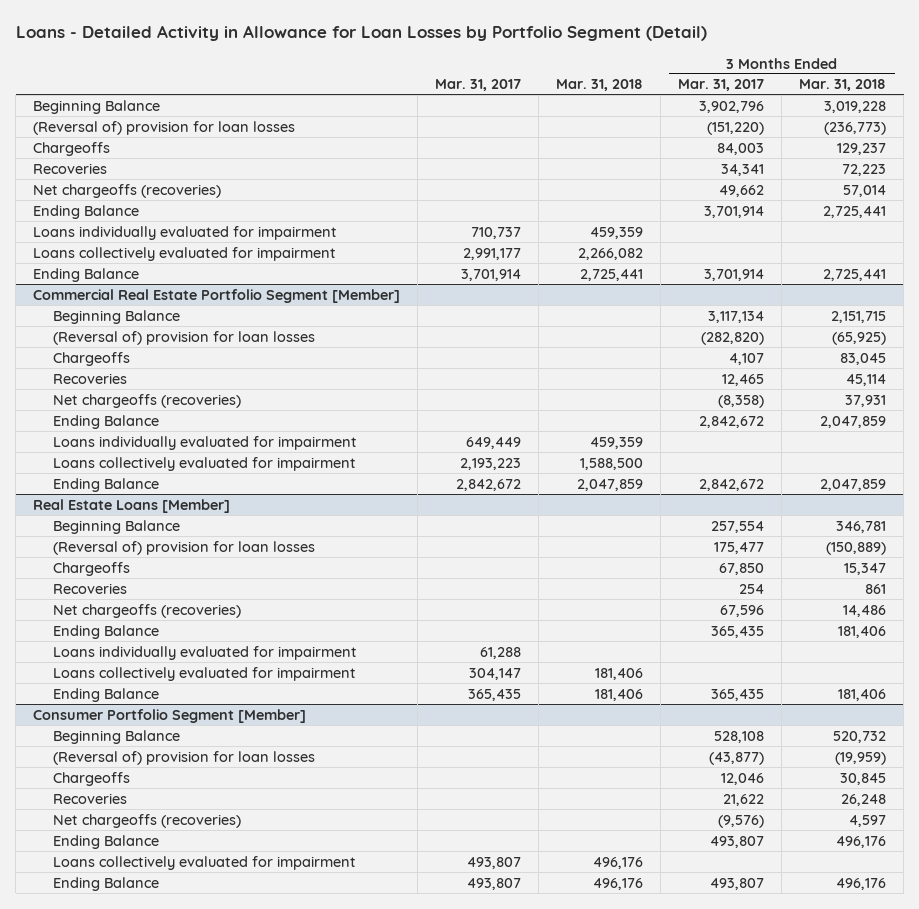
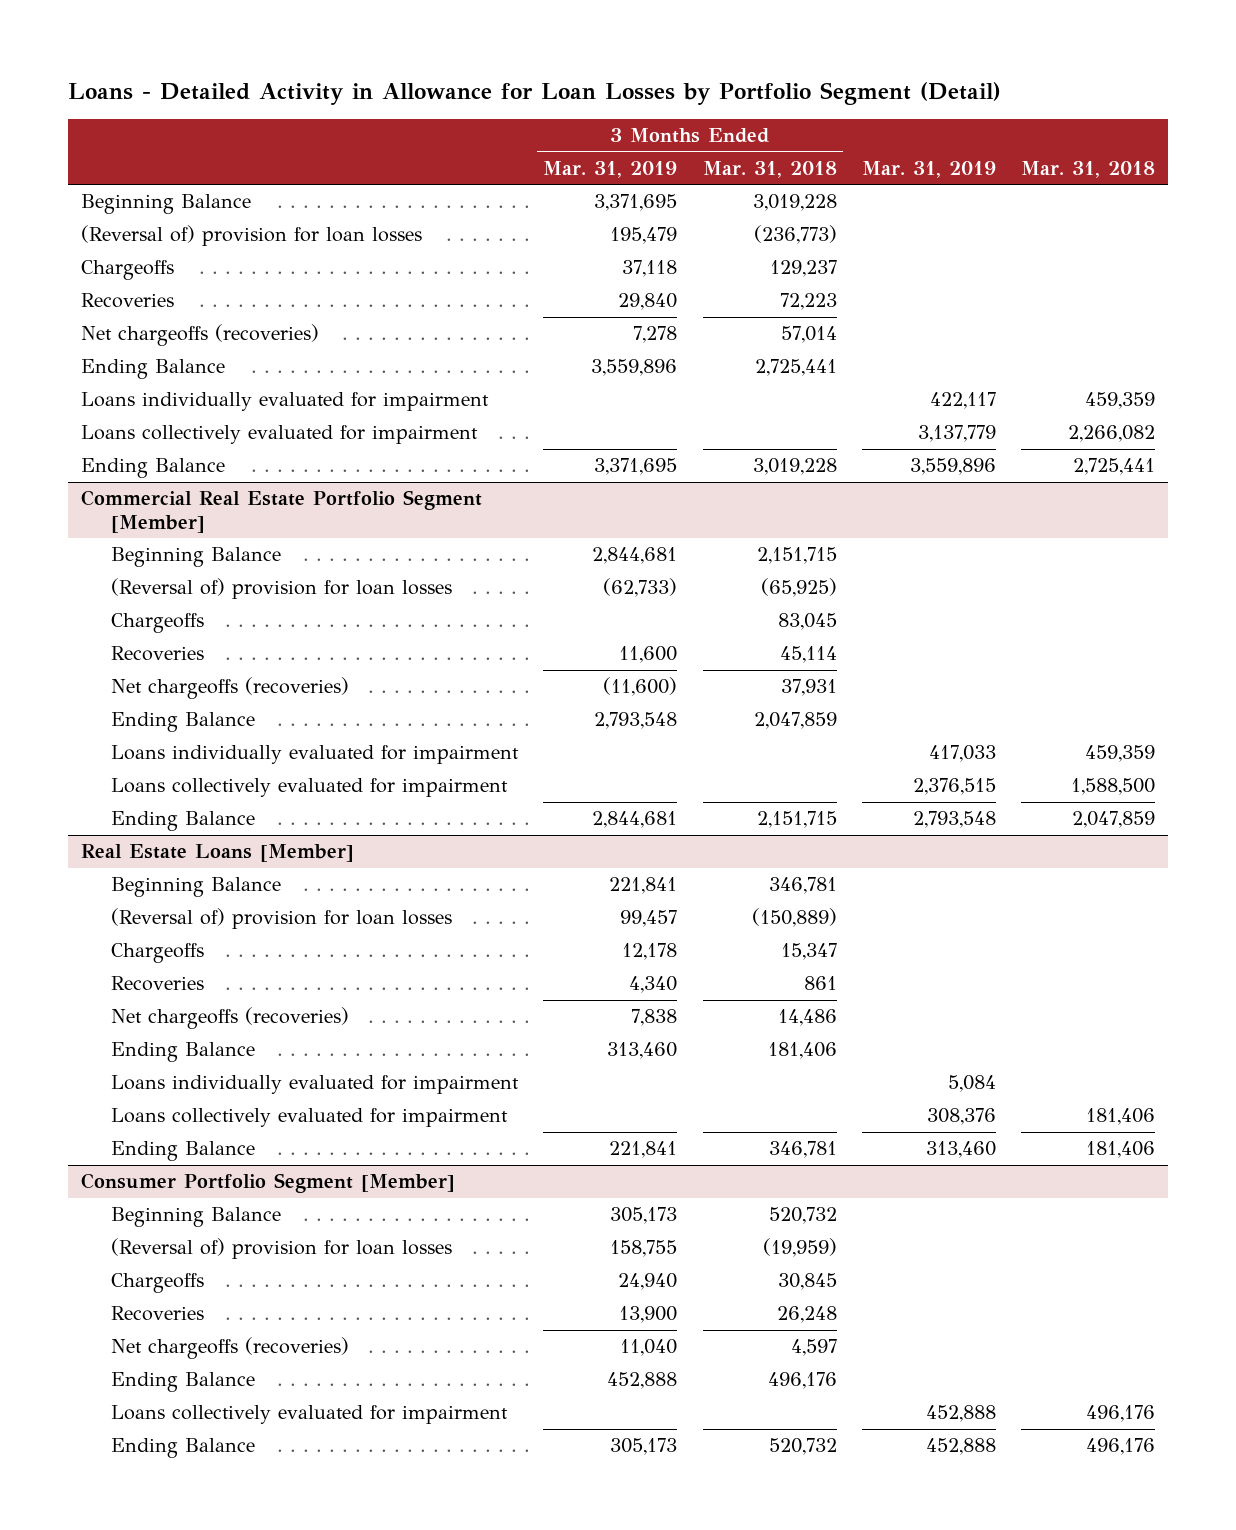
[435,79,522,92] Mar. 31, 2017 -> none
[678,79,765,92] Mar. 31, 2017 -> none
none -> [543,160,678,178] Mar. 31, 2019
none -> [861,160,996,178] Mar. 31, 2019
[823,268,887,281] 2,725,441 -> [752,458,837,476] 3,019,228
[820,478,887,491] 2,047,859 -> [756,811,837,829] 2,151,715
[838,688,887,701] 181,406 -> [768,1141,837,1159] 346,781
[836,877,887,890] 496,176 -> [768,1438,837,1456] 520,732

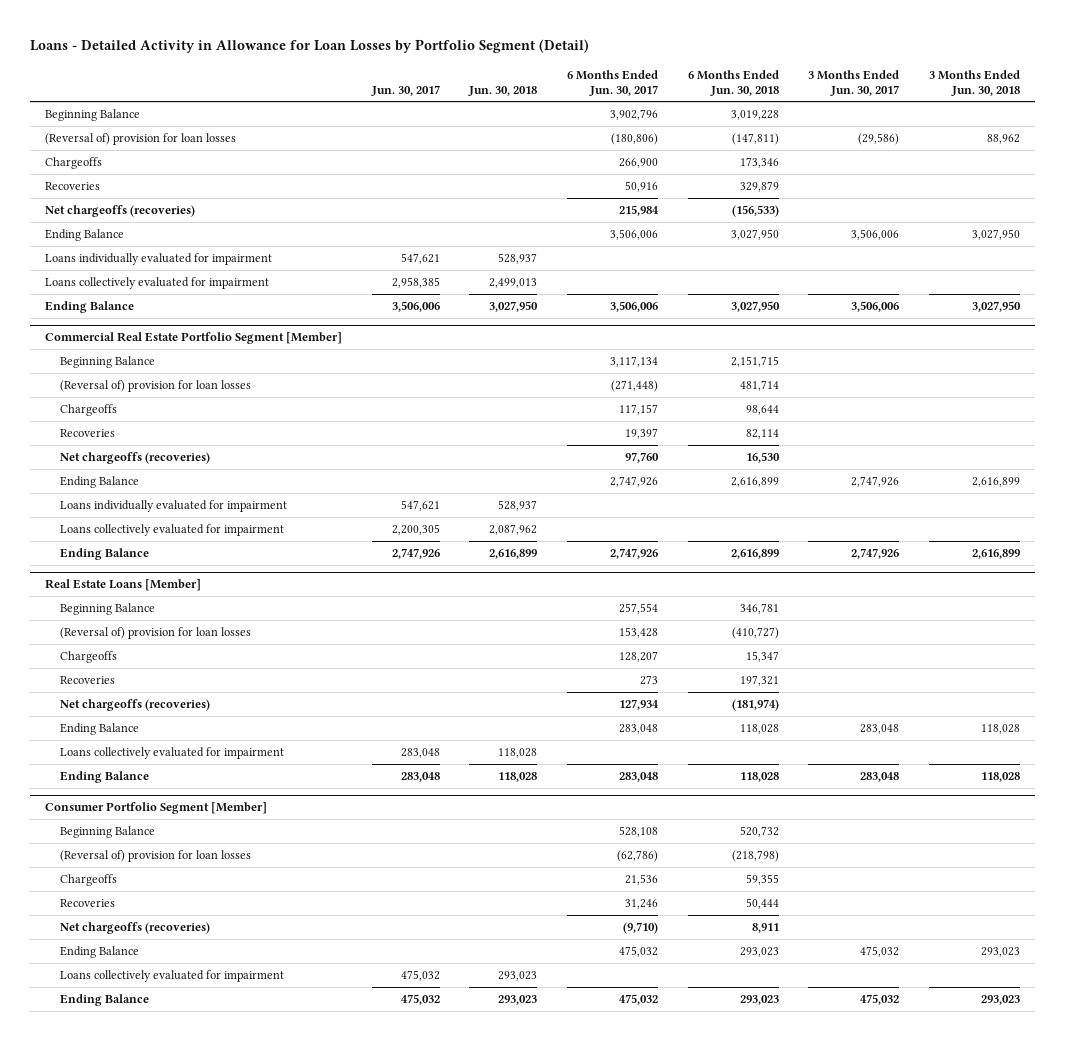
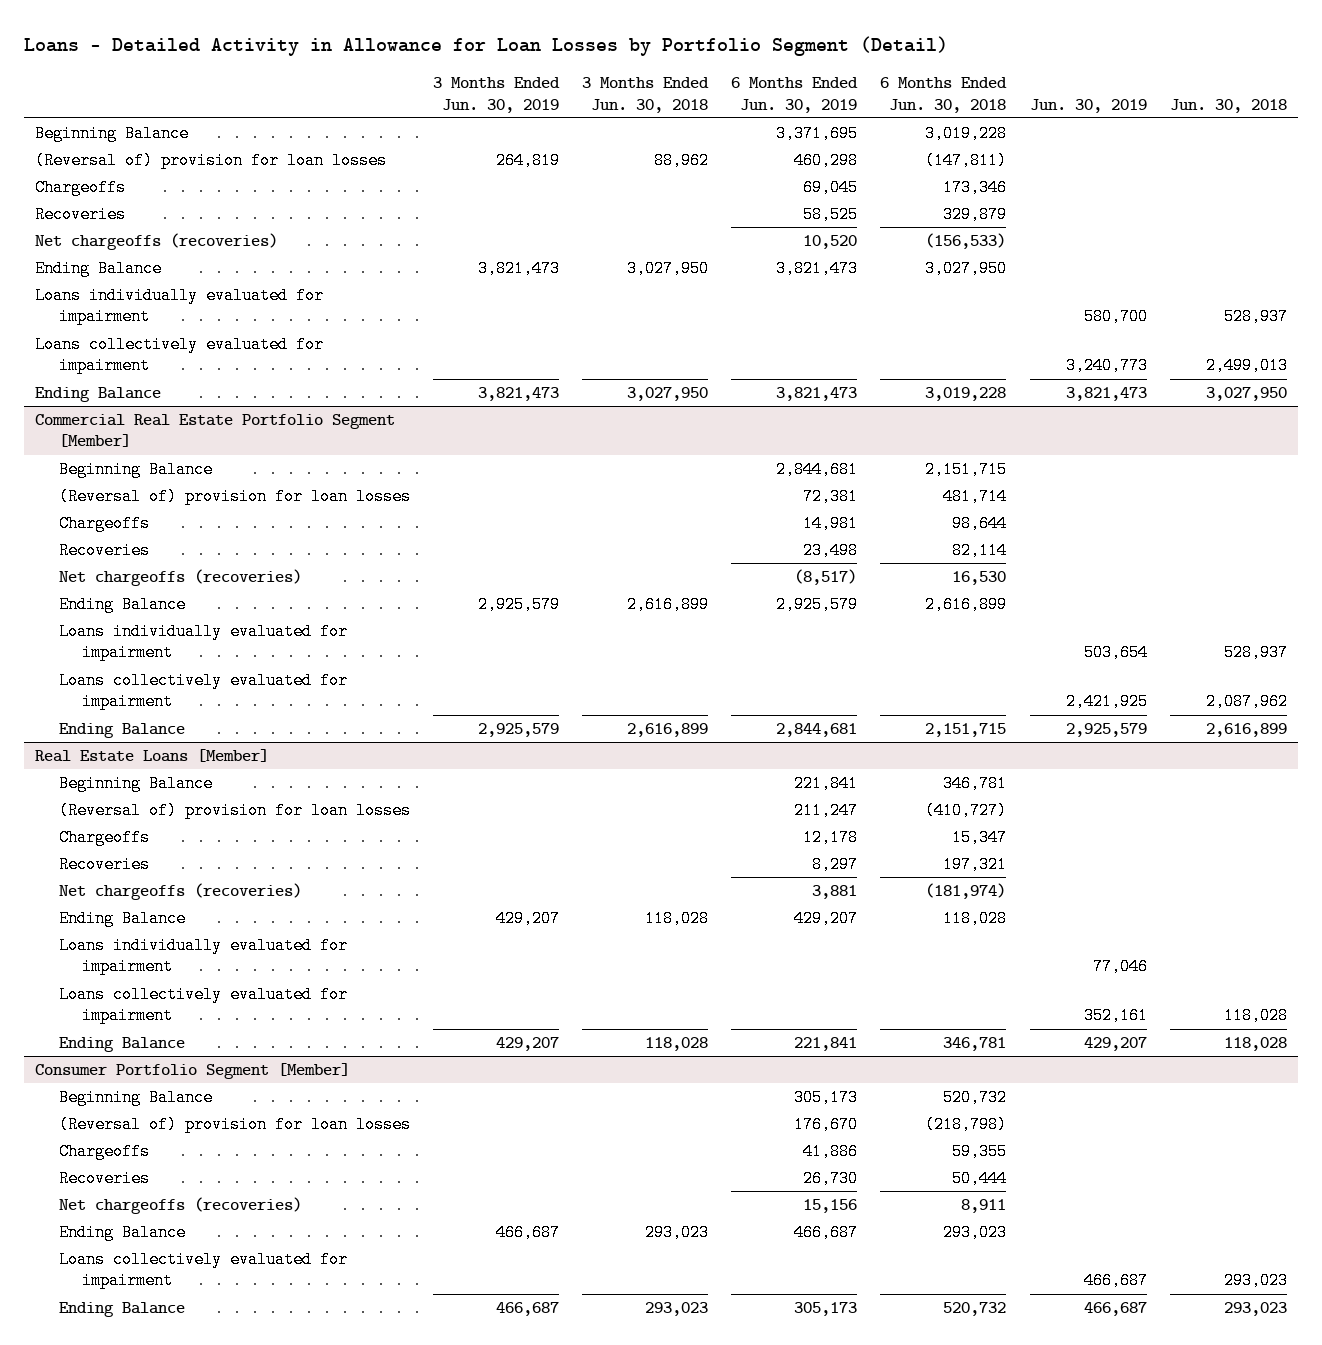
[370,84,440,96] Jun. 30, 2017 -> none
[567,69,659,96] 6 Months Ended Jun. 30, 2017 -> none
[808,69,900,96] 3 Months Ended Jun. 30, 2017 -> none
none -> [432,77,560,113] 3 Months Ended Jun. 30, 2019
none -> [731,77,859,113] 6 Months Ended Jun. 30, 2019
none -> [1029,98,1147,113] Jun. 30, 2019
[730,301,780,313] 3,027,950 -> [925,387,1007,402] 3,019,228
[730,549,779,560] 2,616,899 -> [925,723,1007,738] 2,151,715
none -> [58,937,348,976] Loans individually evaluated for impairment
[739,772,779,783] 118,028 -> [943,1037,1007,1052] 346,781
[739,995,779,1006] 293,023 -> [943,1302,1007,1317] 520,732

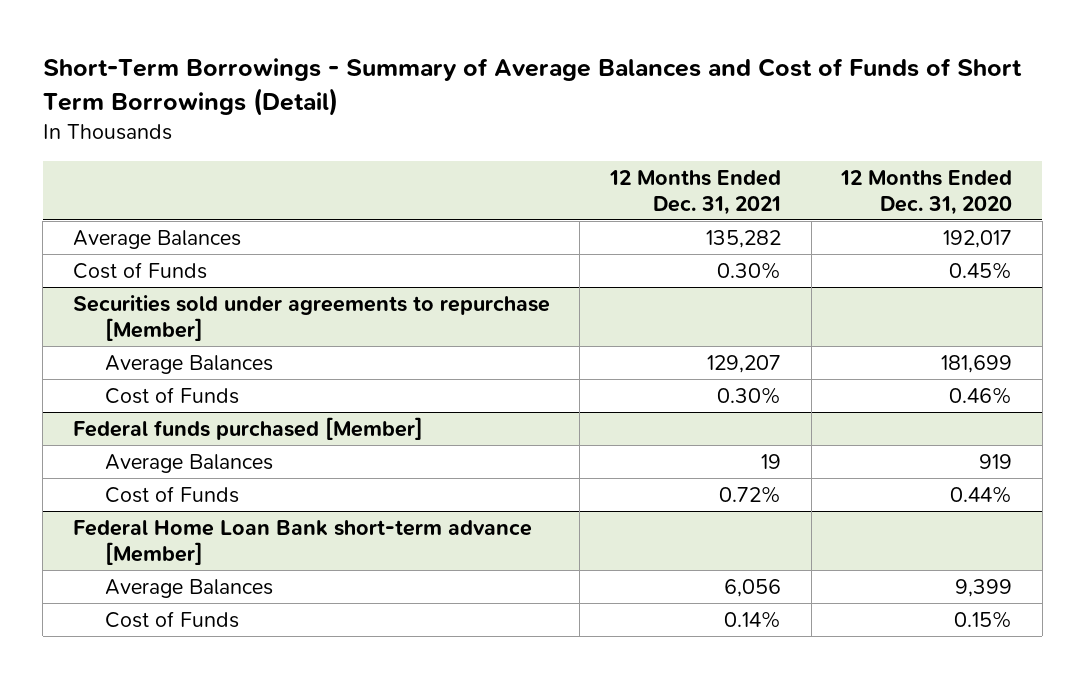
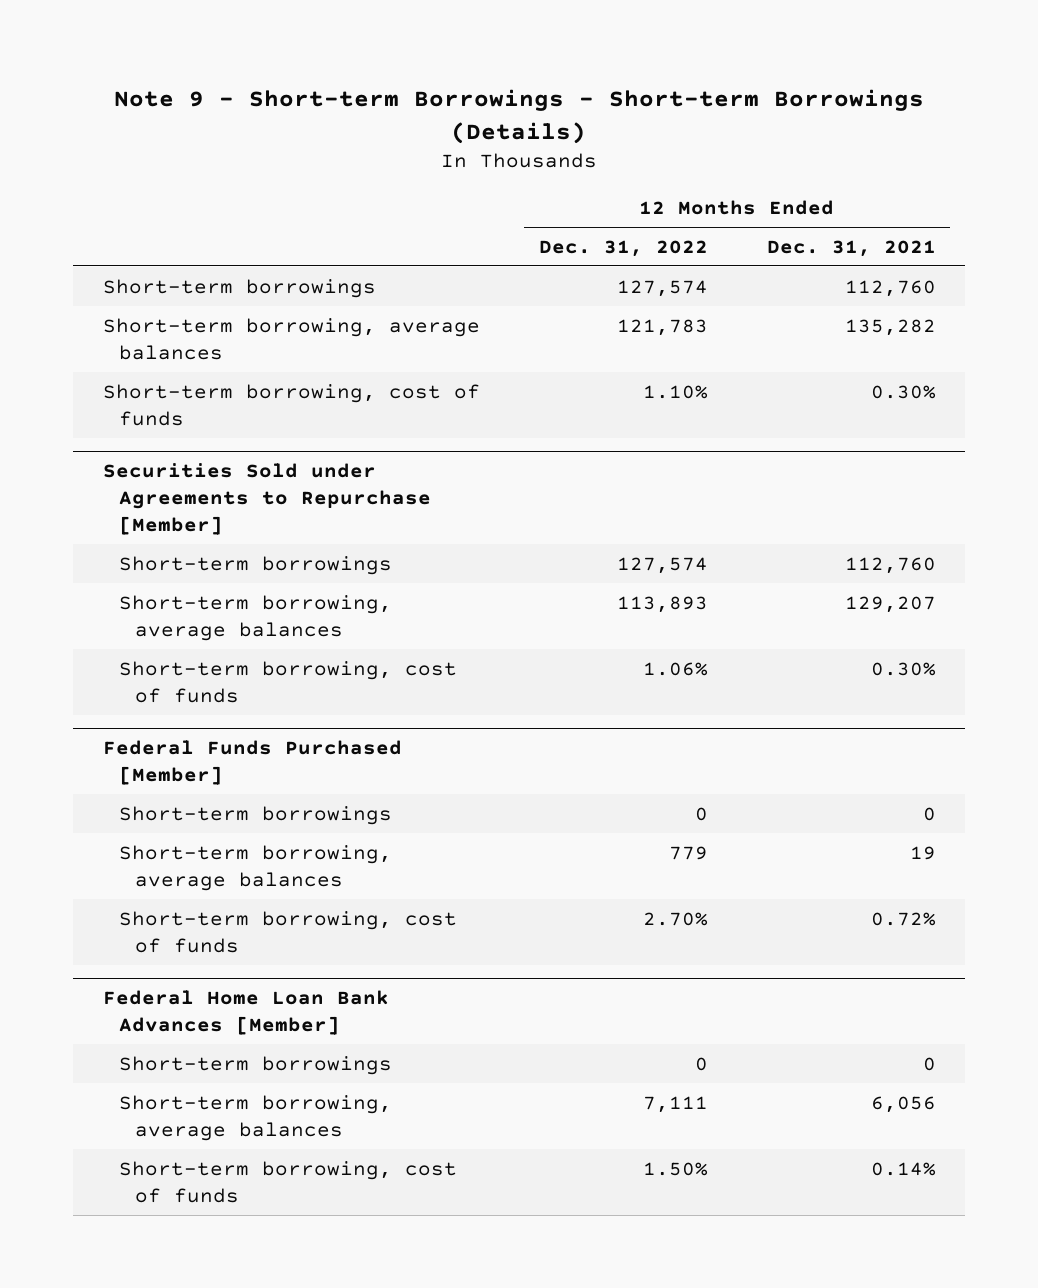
[42,58,1022,117] Short-Term Borrowings - Summary of Average Balances and Cost of Funds of Short Term Borrowings (Detail) -> [114,89,925,144] Note 9 - Short-term Borrowings - Short-term Borrowings (Details)
[840,170,1013,215] 12 Months Ended Dec. 31, 2020 -> none
none -> [538,239,708,257] Dec. 31, 2022
none -> [102,278,376,298] Short-term borrowings
[72,229,241,249] Average Balances -> [102,317,480,360] Short-term borrowing, average balances
[72,261,207,279] Cost of Funds -> [102,383,480,426] Short-term borrowing, cost of funds
[72,294,550,341] Securities sold under agreements to repurchase [Member] -> [102,463,431,536] Securities Sold under Agreements to Repurchase [Member]
none -> [118,555,392,575] Short-term borrowings
[104,354,273,374] Average Balances -> [118,594,392,641] Short-term borrowing, average balances
[104,386,239,404] Cost of Funds -> [118,660,457,703] Short-term borrowing, cost of funds
[72,416,423,440] Federal funds purchased [Member] -> [102,740,402,786] Federal Funds Purchased [Member]
none -> [118,805,392,825] Short-term borrowings
[104,453,273,473] Average Balances -> [118,844,392,891] Short-term borrowing, average balances
[104,485,239,503] Cost of Funds -> [118,910,457,953] Short-term borrowing, cost of funds
[72,519,532,565] Federal Home Loan Bank short-term advance [Member] -> [102,990,389,1036] Federal Home Loan Bank Advances [Member]
none -> [118,1055,392,1075] Short-term borrowings
[104,578,273,598] Average Balances -> [118,1094,392,1141] Short-term borrowing, average balances
[104,610,239,628] Cost of Funds -> [118,1160,457,1203] Short-term borrowing, cost of funds

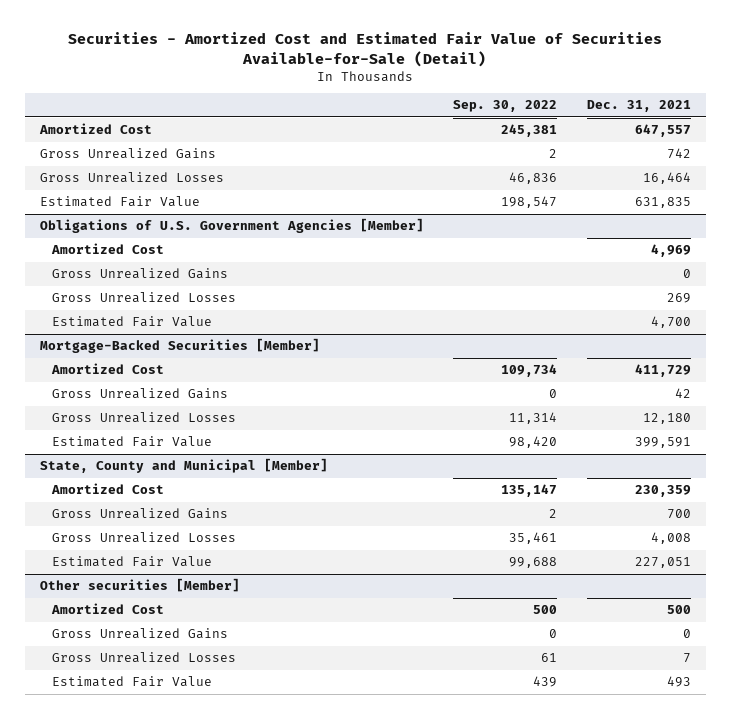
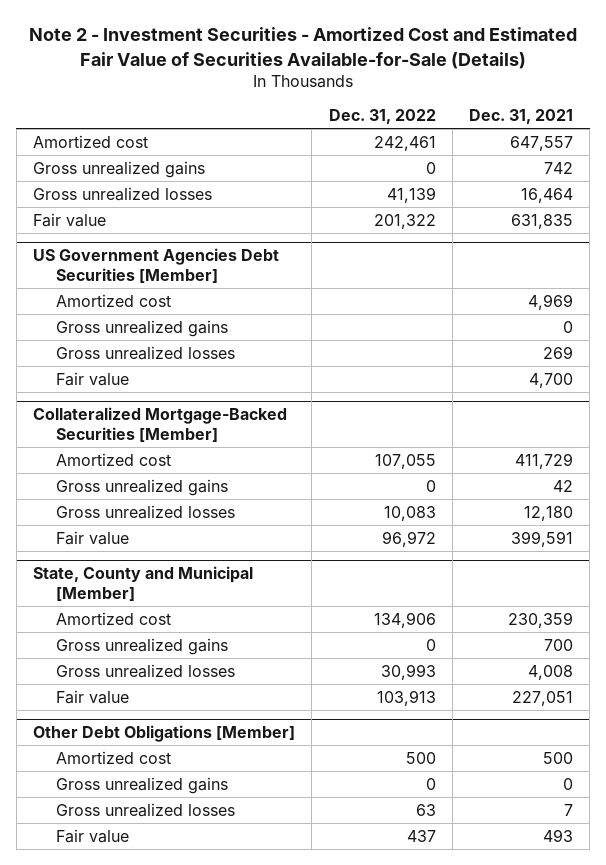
[68,32,663,67] Securities - Amortized Cost and Estimated Fair Value of Securities Available-for-Sale (Detail) -> [29,26,578,69] Note 2 - Investment Securities - Amortized Cost and Estimated Fair Value of Securities Available-for-Sale (Details)
[453,100,558,113] Sep. 30, 2022 -> none
none -> [328,109,436,125] Dec. 31, 2022
[38,123,152,135] Amortized Cost -> [33,134,149,148] Amortized cost
[39,148,216,160] Gross Unrealized Gains -> [33,160,206,178] Gross unrealized gains
[39,172,224,184] Gross Unrealized Losses -> [33,186,213,201] Gross unrealized losses
[39,196,200,208] Estimated Fair Value -> [33,212,107,227] Fair value
[39,218,424,234] Obligations of U.S. Government Agencies [Member] -> [33,248,280,283] US Government Agencies Debt Securities [Member]
[51,243,165,255] Amortized Cost -> [55,293,171,307] Amortized cost
[52,268,229,280] Gross Unrealized Gains -> [55,319,228,337] Gross unrealized gains
[52,292,237,304] Gross Unrealized Losses -> [55,345,235,360] Gross unrealized losses
[52,316,213,328] Estimated Fair Value -> [55,371,129,386] Fair value
[39,338,320,354] Mortgage-Backed Securities [Member] -> [33,407,288,442] Collateralized Mortgage-Backed Securities [Member]
[51,363,165,375] Amortized Cost -> [55,452,171,466] Amortized cost
[52,388,229,400] Gross Unrealized Gains -> [55,478,228,496] Gross unrealized gains
[52,412,237,424] Gross Unrealized Losses -> [55,504,235,519] Gross unrealized losses
[52,436,213,448] Estimated Fair Value -> [55,530,129,545] Fair value
[51,483,165,495] Amortized Cost -> [55,611,171,625] Amortized cost
[52,508,229,520] Gross Unrealized Gains -> [55,637,228,655] Gross unrealized gains
[52,532,237,544] Gross Unrealized Losses -> [55,663,235,678] Gross unrealized losses
[52,556,213,568] Estimated Fair Value -> [55,689,129,704] Fair value
[39,578,240,593] Other securities [Member] -> [33,725,296,743] Other Debt Obligations [Member]
[51,603,165,615] Amortized Cost -> [55,750,171,764] Amortized cost
[52,628,229,640] Gross Unrealized Gains -> [55,776,228,794] Gross unrealized gains
[52,652,237,664] Gross Unrealized Losses -> [55,802,235,817] Gross unrealized losses
[52,676,213,688] Estimated Fair Value -> [55,828,129,843] Fair value

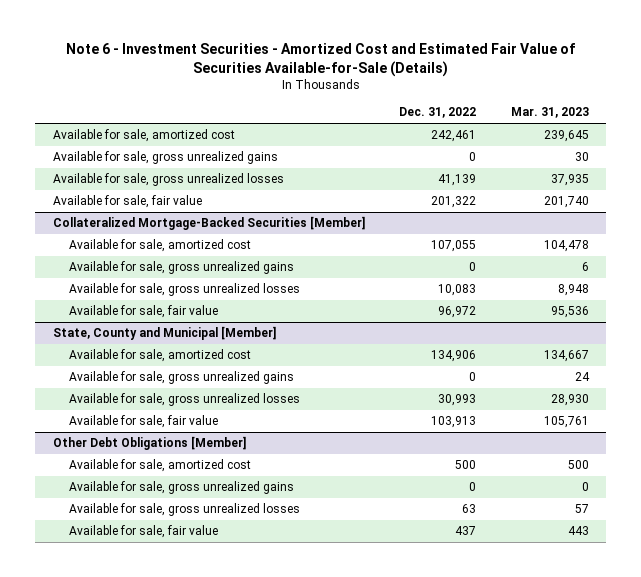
[29,26,578,69] Note 2 - Investment Securities - Amortized Cost and Estimated Fair Value of Securities Available-for-Sale (Details) -> [65,43,575,77] Note 6 - Investment Securities - Amortized Cost and Estimated Fair Value of Securities Available-for-Sale (Details)
[469,109,574,125] Dec. 31, 2021 -> none
none -> [510,107,589,119] Mar. 31, 2023
[33,248,280,283] US Government Agencies Debt Securities [Member] -> none
[55,293,171,307] Amortized cost -> none
[55,319,228,337] Gross unrealized gains -> none
[55,345,235,360] Gross unrealized losses -> none
[55,371,129,386] Fair value -> none
[33,134,149,148] Amortized cost -> [52,129,235,143] Available for sale, amortized cost
[33,160,206,178] Gross unrealized gains -> [52,151,278,165] Available for sale, gross unrealized gains
[33,186,213,201] Gross unrealized losses -> [52,173,284,187] Available for sale, gross unrealized losses
[33,212,107,227] Fair value -> [52,195,202,209] Available for sale, fair value
[55,452,171,466] Amortized cost -> [69,239,252,253] Available for sale, amortized cost
[55,478,228,496] Gross unrealized gains -> [69,261,295,275] Available for sale, gross unrealized gains
[55,504,235,519] Gross unrealized losses -> [69,283,301,297] Available for sale, gross unrealized losses
[55,530,129,545] Fair value -> [69,305,219,319] Available for sale, fair value
[55,611,171,625] Amortized cost -> [69,349,252,363] Available for sale, amortized cost
[55,637,228,655] Gross unrealized gains -> [69,371,295,385] Available for sale, gross unrealized gains
[55,663,235,678] Gross unrealized losses -> [69,393,301,407] Available for sale, gross unrealized losses
[55,689,129,704] Fair value -> [69,415,219,429] Available for sale, fair value
[55,750,171,764] Amortized cost -> [69,459,252,473] Available for sale, amortized cost
[55,776,228,794] Gross unrealized gains -> [69,481,295,495] Available for sale, gross unrealized gains
[55,802,235,817] Gross unrealized losses -> [69,503,301,517] Available for sale, gross unrealized losses
[55,828,129,843] Fair value -> [69,525,219,539] Available for sale, fair value

